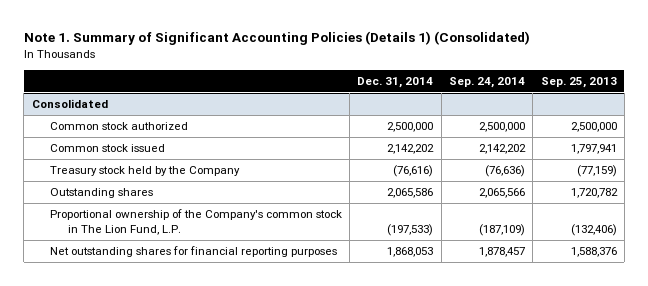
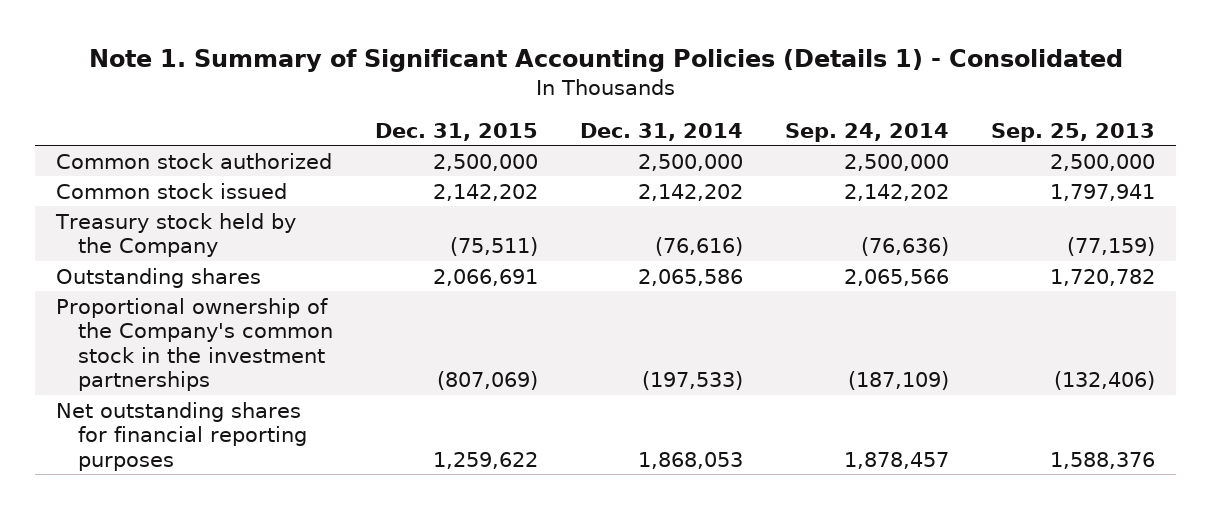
[23,31,530,46] Note 1. Summary of Significant Accounting Policies (Details 1) (Consolidated) -> [88,48,1123,72] Note 1. Summary of Significant Accounting Policies (Details 1) - Consolidated
none -> [375,122,539,141] Dec. 31, 2015
[31,99,108,109] Consolidated -> none
[49,209,342,236] Proportional ownership of the Company's common stock in The Lion Fund, L.P. -> [56,297,333,392] Proportional ownership of the Company's common stock in the investment partnerships

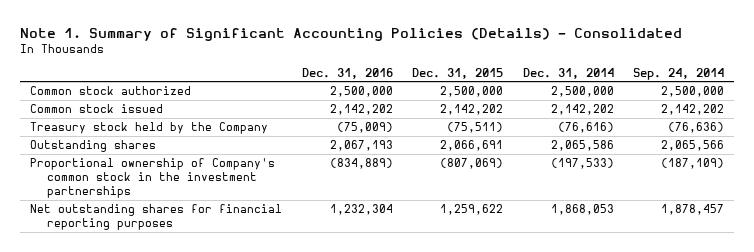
[88,48,1123,72] Note 1. Summary of Significant Accounting Policies (Details 1) - Consolidated -> [20,27,683,41] Note 1. Summary of Significant Accounting Policies (Details) - Consolidated
[991,122,1156,142] Sep. 25, 2013 -> none
none -> [301,67,393,79] Dec. 31, 2016
[56,297,333,392] Proportional ownership of the Company's common stock in the investment partnerships -> [30,158,276,198] Proportional ownership of Company's common stock in the investment partnerships

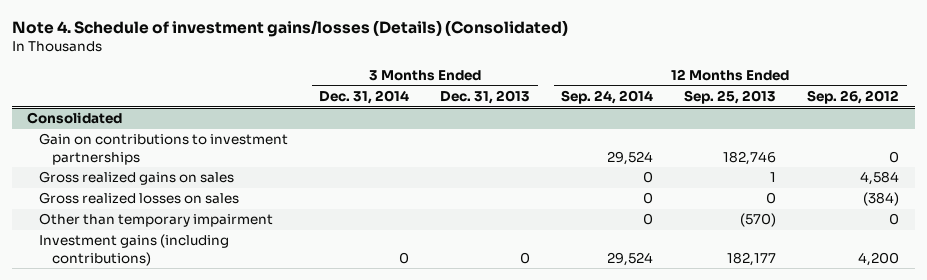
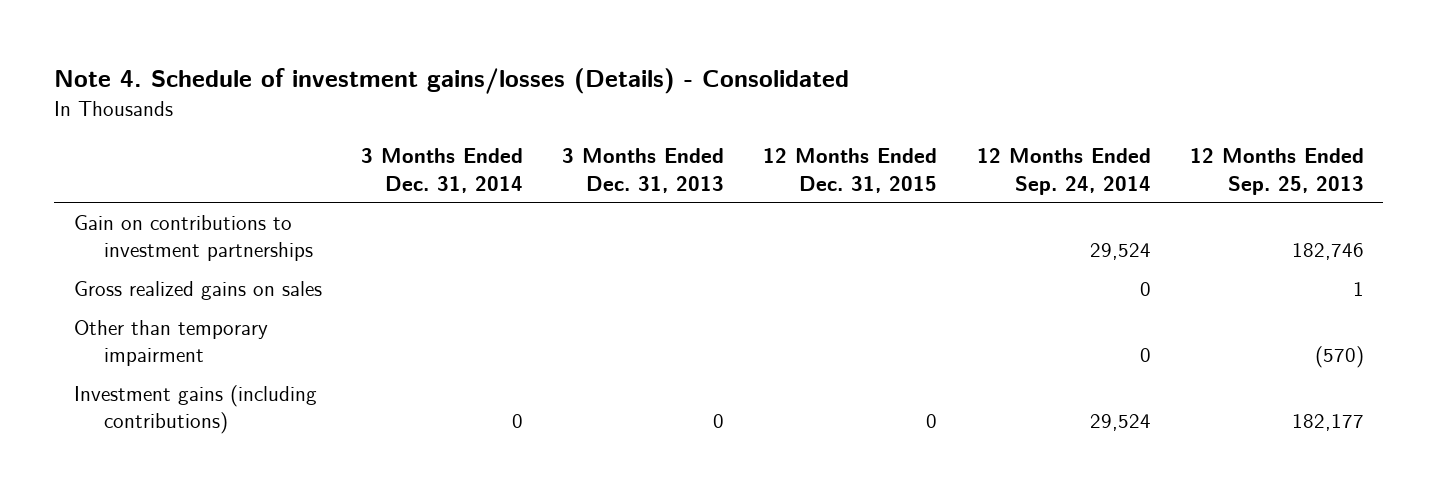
[11,19,568,37] Note 4. Schedule of investment gains/losses (Details) (Consolidated) -> [54,67,850,94] Note 4. Schedule of investment gains/losses (Details) - Consolidated
[807,90,900,105] Sep. 26, 2012 -> none
none -> [763,148,938,193] 12 Months Ended Dec. 31, 2015
[27,112,123,125] Consolidated -> none
[39,192,240,205] Gross realized losses on sales -> none

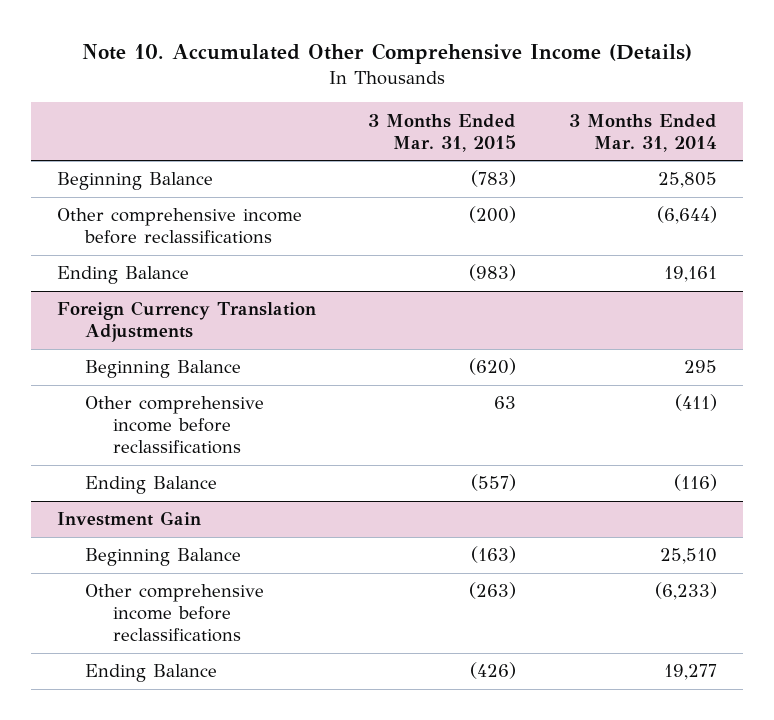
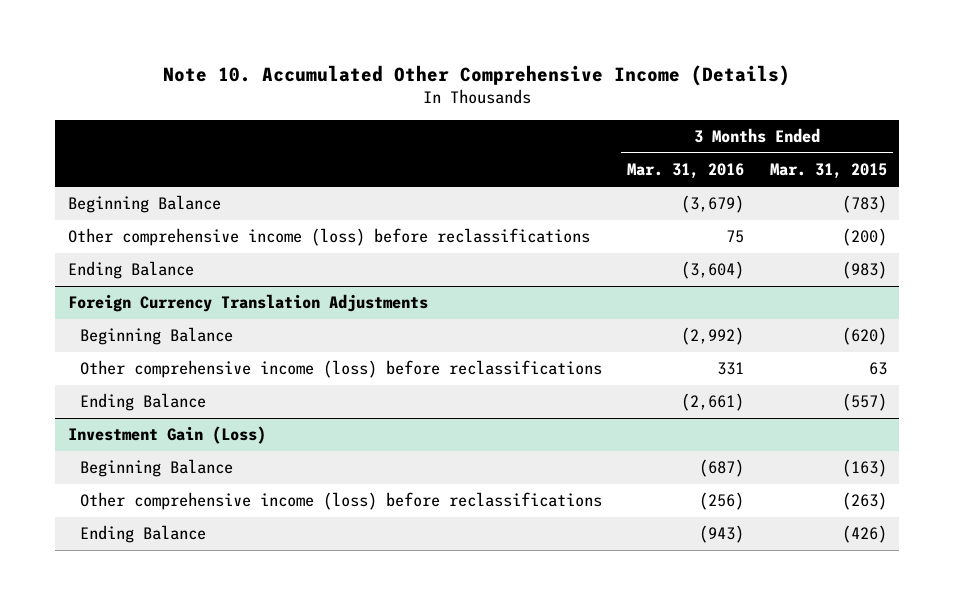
[568,113,717,152] 3 Months Ended Mar. 31, 2014 -> none
none -> [627,163,745,180] Mar. 31, 2016
[56,208,302,245] Other comprehensive income before reclassifications -> [67,228,590,247] Other comprehensive income (loss) before reclassifications
[84,396,264,455] Other comprehensive income before reclassifications -> [79,360,602,379] Other comprehensive income (loss) before reclassifications
[56,511,201,527] Investment Gain -> [67,426,266,445] Investment Gain (Loss)
[84,584,264,643] Other comprehensive income before reclassifications -> [79,492,602,511] Other comprehensive income (loss) before reclassifications

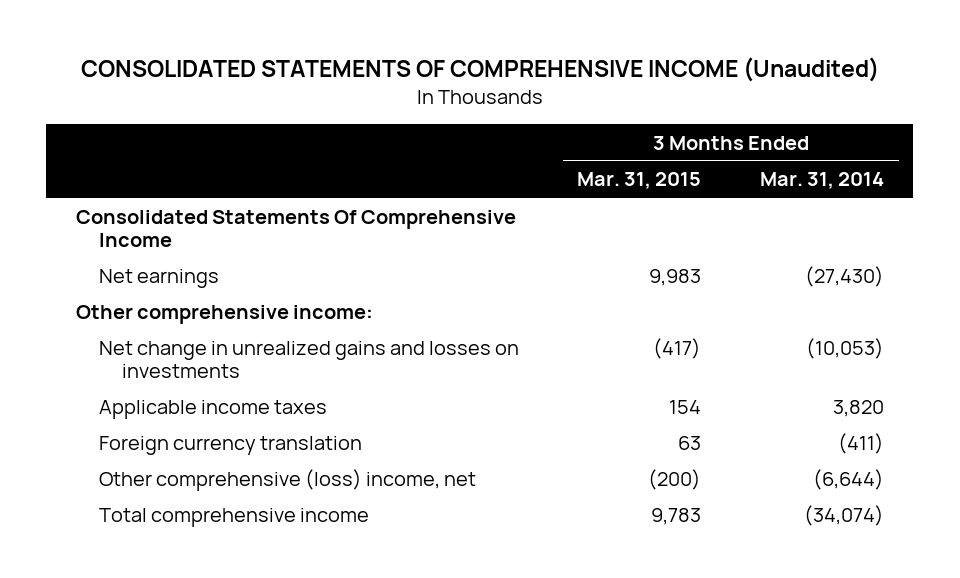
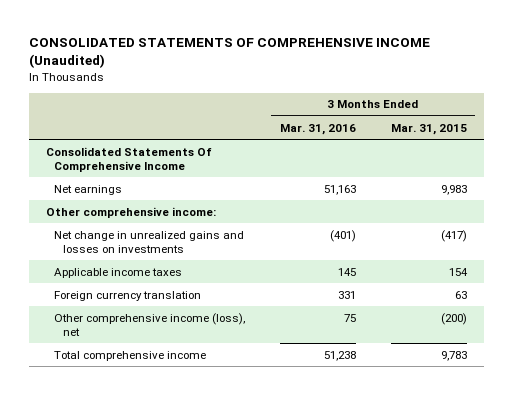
[760,172,885,190] Mar. 31, 2014 -> none
none -> [280,123,357,135] Mar. 31, 2016
[98,468,476,491] Other comprehensive (loss) income, net -> [54,312,246,336] Other comprehensive income (loss), net

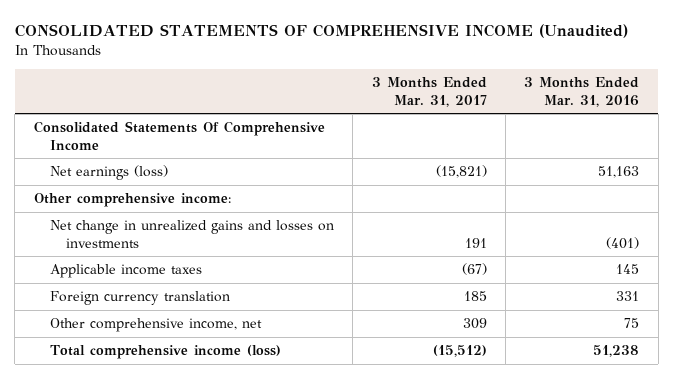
[390,123,467,135] Mar. 31, 2015 -> none
none -> [371,77,487,107] 3 Months Ended Mar. 31, 2017
[54,184,123,195] Net earnings -> [49,165,168,181] Net earnings (loss)
[54,312,246,336] Other comprehensive income (loss), net -> [49,318,262,333] Other comprehensive income, net
[54,350,207,361] Total comprehensive income -> [49,345,281,360] Total comprehensive income (loss)

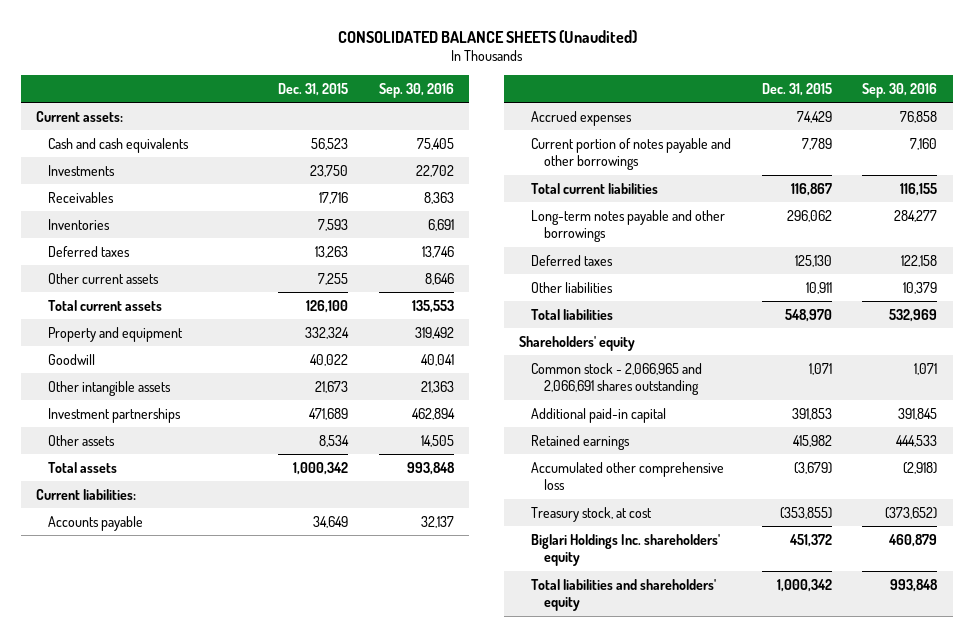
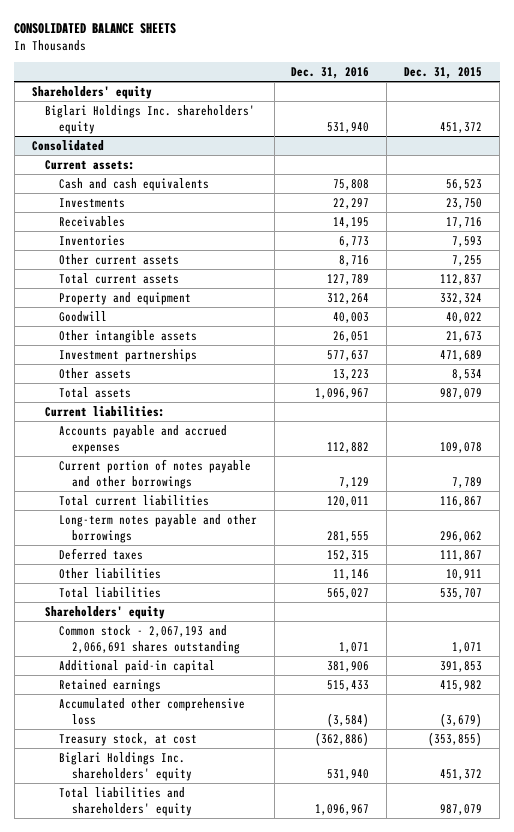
[337,29,637,43] CONSOLIDATED BALANCE SHEETS (Unaudited) -> [14,23,177,35] CONSOLIDATED BALANCE SHEETS
[378,82,454,98] Sep. 30, 2016 -> none
none -> [291,67,370,80] Dec. 31, 2016
none -> [31,85,152,99] Shareholders' equity
none -> [45,104,256,134] Biglari Holdings Inc. shareholders' equity
none -> [31,139,104,151] Consolidated
[48,245,131,257] Deferred taxes -> none
[306,299,349,313] 126,100 -> [440,273,483,285] 112,837
[293,461,349,475] 1,000,342 -> [440,387,483,399] 987,079
[48,515,144,531] Accounts payable -> none
[531,110,633,126] Accrued expenses -> none
none -> [58,424,227,454] Accounts payable and accrued expenses
[794,254,832,267] 125,130 -> [440,549,483,561] 111,867
[784,308,832,322] 548,970 -> [440,587,483,599] 535,707
[531,362,703,396] Common stock - 2,066,965 and 2,066,691 shares outstanding -> [58,624,241,654] Common stock - 2,067,193 and 2,066,691 shares outstanding
[776,578,832,592] 1,000,342 -> [440,803,483,815] 987,079

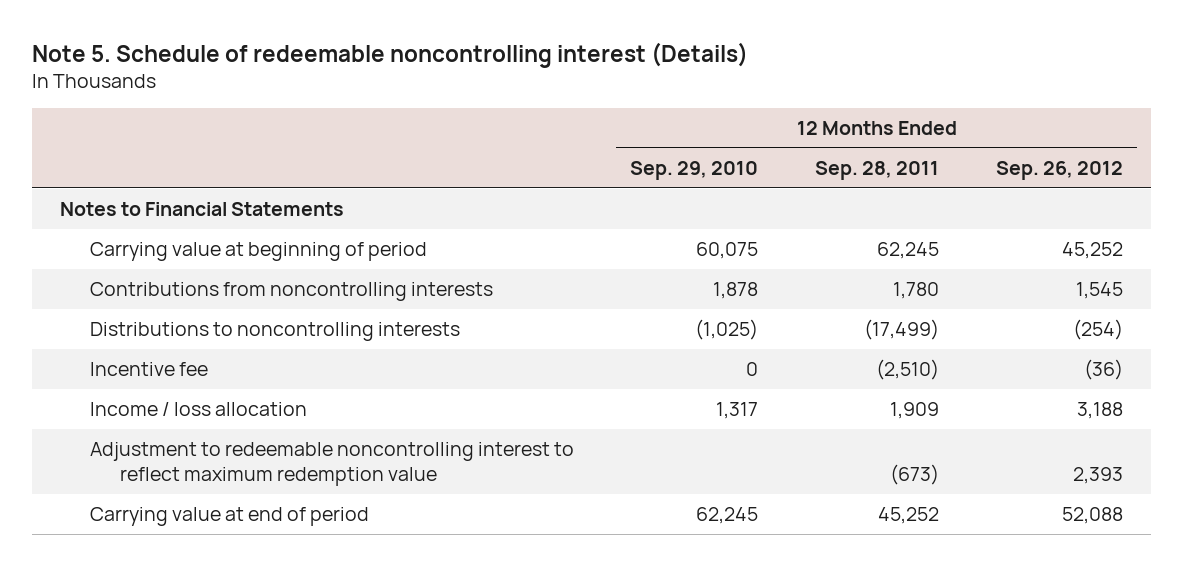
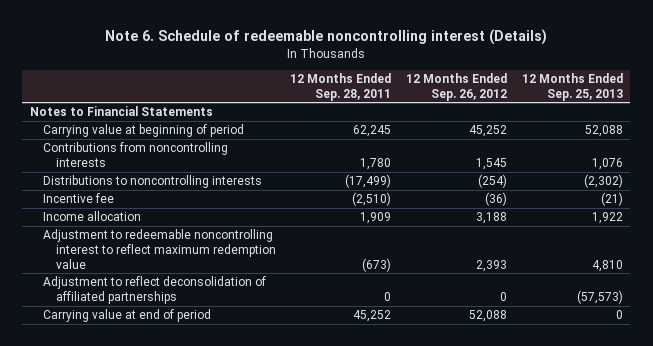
[31,42,748,69] Note 5. Schedule of redeemable noncontrolling interest (Details) -> [105,29,548,46] Note 6. Schedule of redeemable noncontrolling interest (Details)
[630,160,759,180] Sep. 29, 2010 -> none
none -> [521,72,623,101] 12 Months Ended Sep. 25, 2013
[89,402,307,417] Income / loss allocation -> [42,211,141,222] Income allocation
none -> [42,276,266,304] Adjustment to reflect deconsolidation of affiliated partnerships

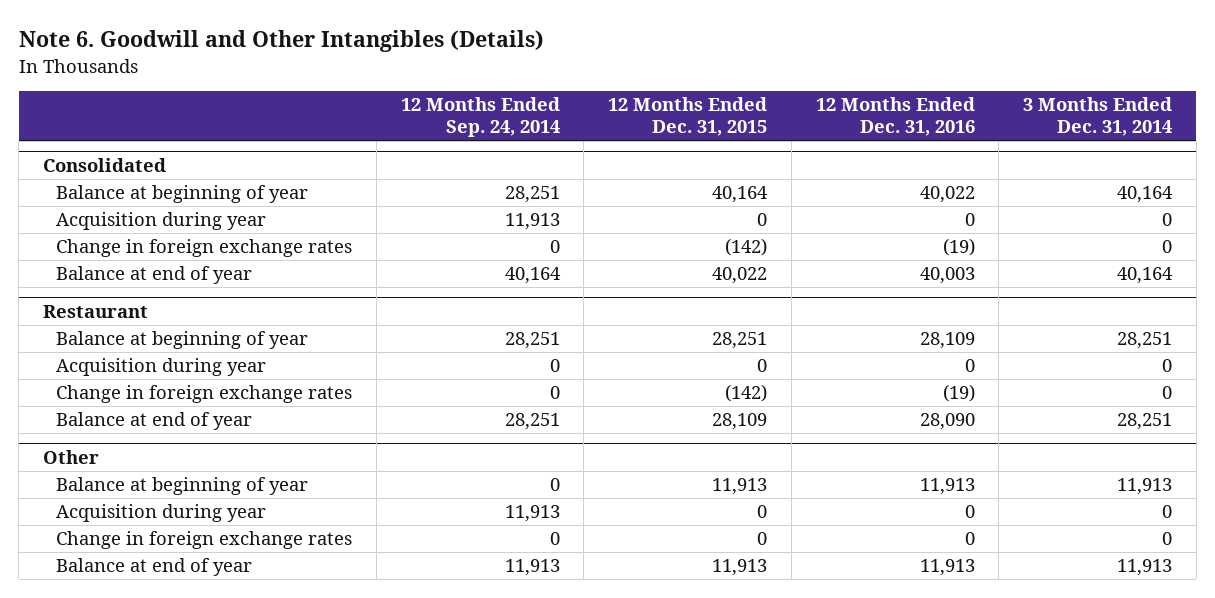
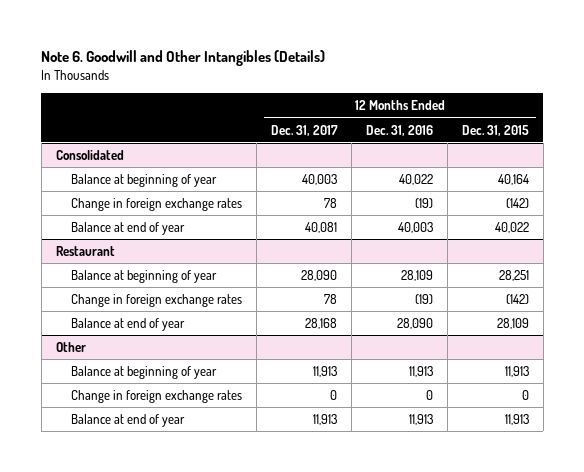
[400,97,560,138] 12 Months Ended Sep. 24, 2014 -> none
[1023,97,1173,137] 3 Months Ended Dec. 31, 2014 -> none
none -> [271,124,339,136] Dec. 31, 2017
[56,212,267,231] Acquisition during year -> none
[56,358,267,377] Acquisition during year -> none
[56,504,267,523] Acquisition during year -> none

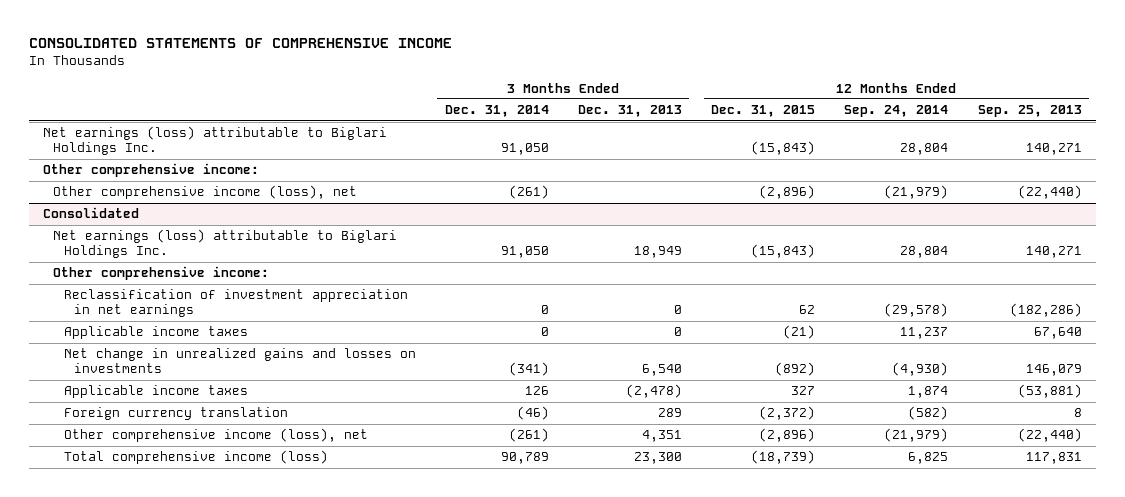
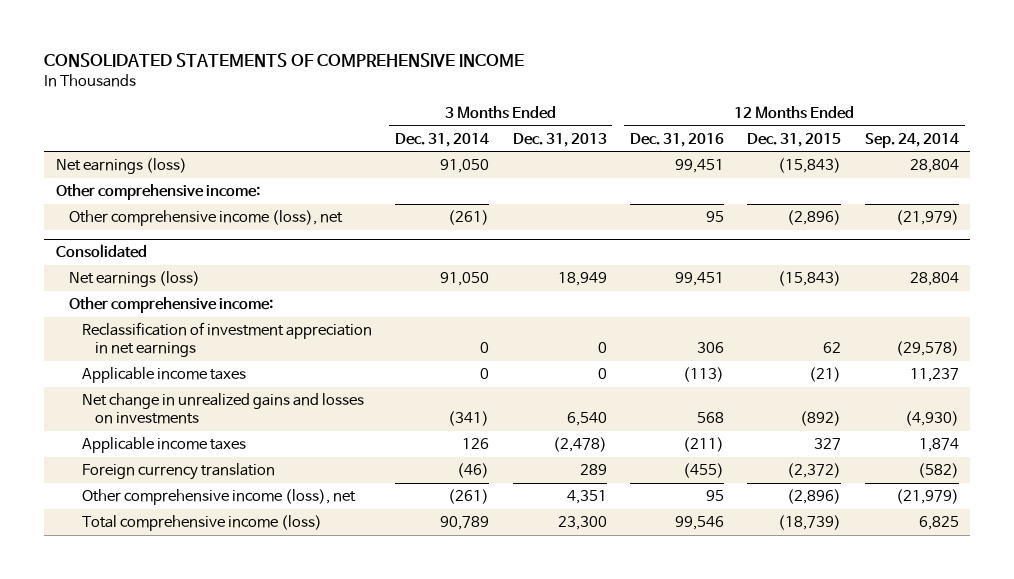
[977,105,1082,118] Sep. 25, 2013 -> none
none -> [629,132,724,147] Dec. 31, 2016
[43,126,388,156] Net earnings (loss) attributable to Biglari Holdings Inc. -> [55,157,187,174] Net earnings (loss)
[53,229,398,259] Net earnings (loss) attributable to Biglari Holdings Inc. -> [68,270,200,287] Net earnings (loss)

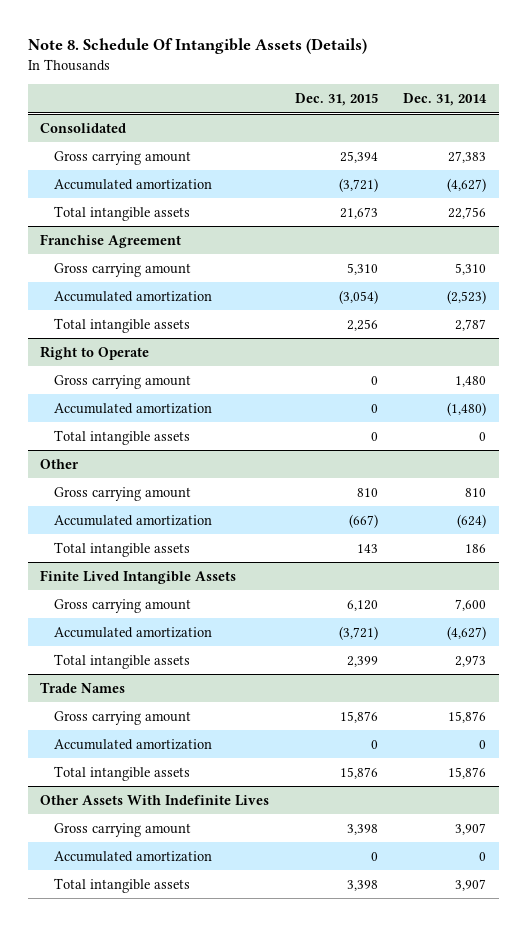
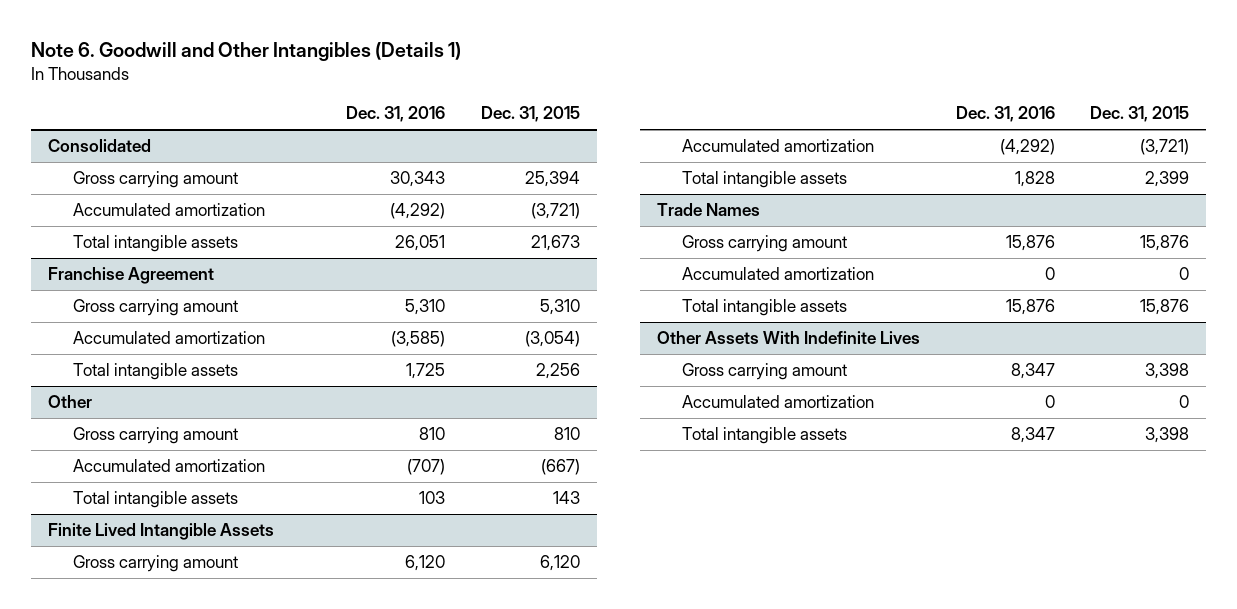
[27,38,367,55] Note 8. Schedule Of Intangible Assets (Details) -> [30,41,461,61] Note 6. Goodwill and Other Intangibles (Details 1)
[403,93,488,107] Dec. 31, 2014 -> none
none -> [346,106,446,123] Dec. 31, 2016
[40,345,150,360] Right to Operate -> none
[54,374,192,389] Gross carrying amount -> none
[54,402,213,414] Accumulated amortization -> none
[54,429,191,445] Total intangible assets -> none

